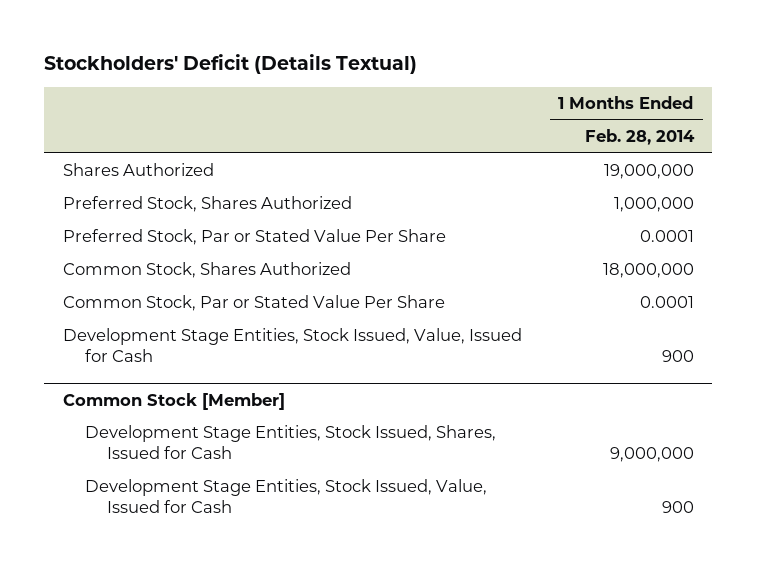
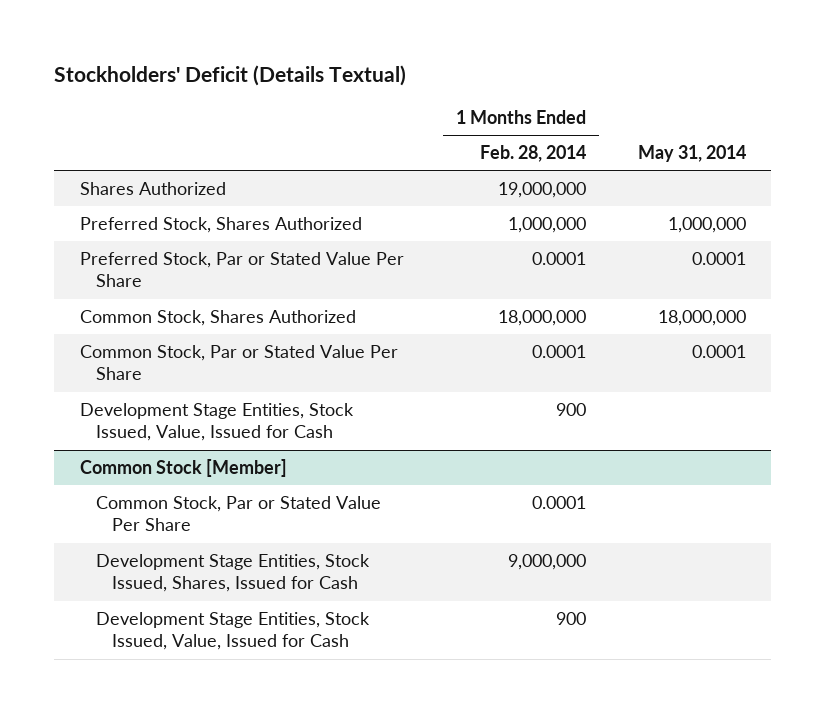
none -> [637,145,746,163] May 31, 2014
none -> [95,496,381,532] Common Stock, Par or Stated Value Per Share

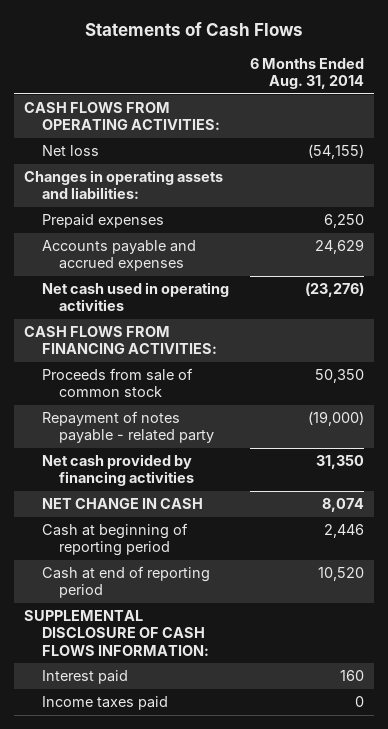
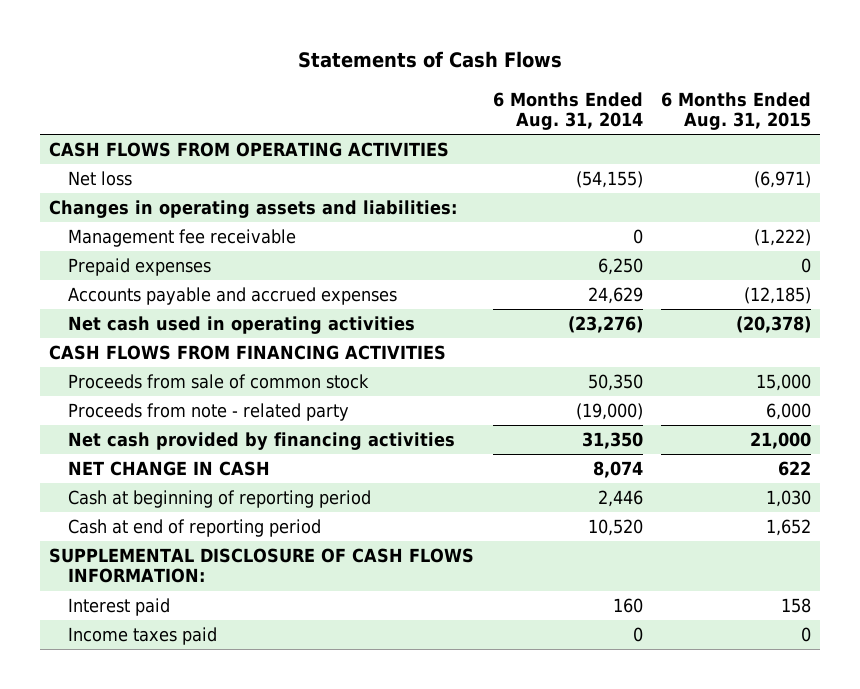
none -> [660,91,811,130] 6 Months Ended Aug. 31, 2015
[24,102,220,131] CASH FLOWS FROM OPERATING ACTIVITIES: -> [49,142,450,158] CASH FLOWS FROM OPERATING ACTIVITIES
none -> [67,229,296,248] Management fee receivable
[24,326,217,355] CASH FLOWS FROM FINANCING ACTIVITIES: -> [49,345,447,361] CASH FLOWS FROM FINANCING ACTIVITIES
[41,411,214,444] Repayment of notes payable - related party -> none
none -> [67,403,349,422] Proceeds from note - related party

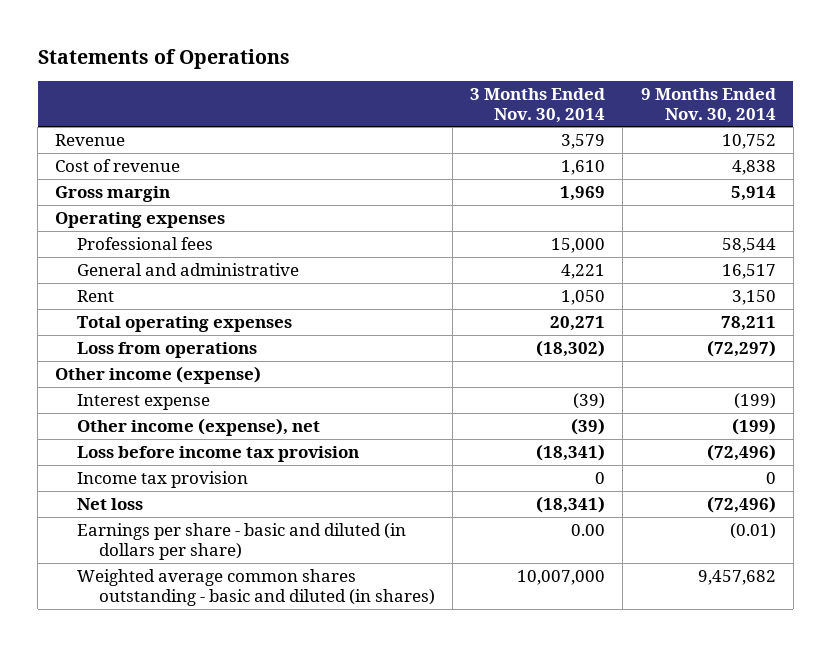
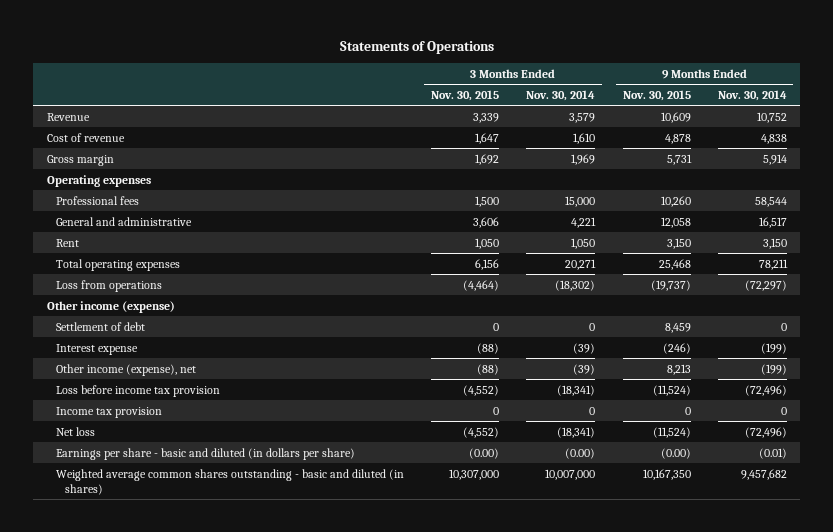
none -> [431,89,500,101] Nov. 30, 2015
none -> [622,89,691,101] Nov. 30, 2015
none -> [56,321,146,331] Settlement of debt
[571,524,606,537] 0.00 -> [565,447,596,459] (0.00)

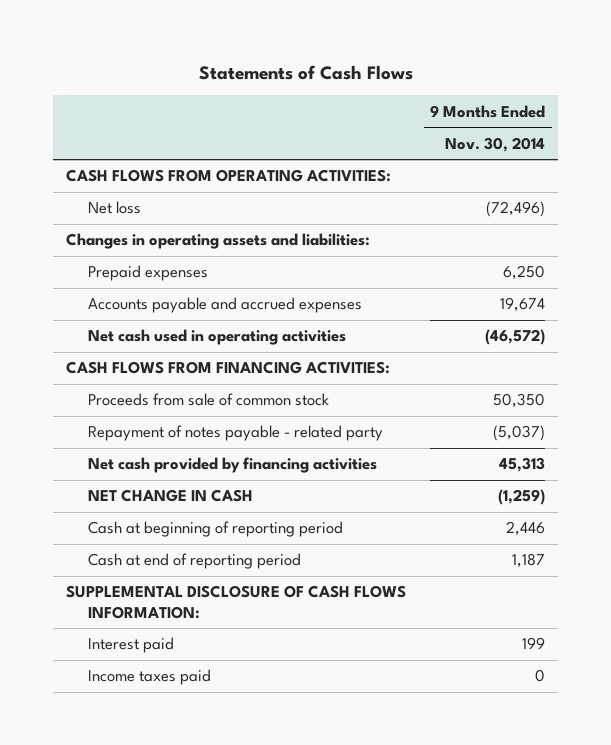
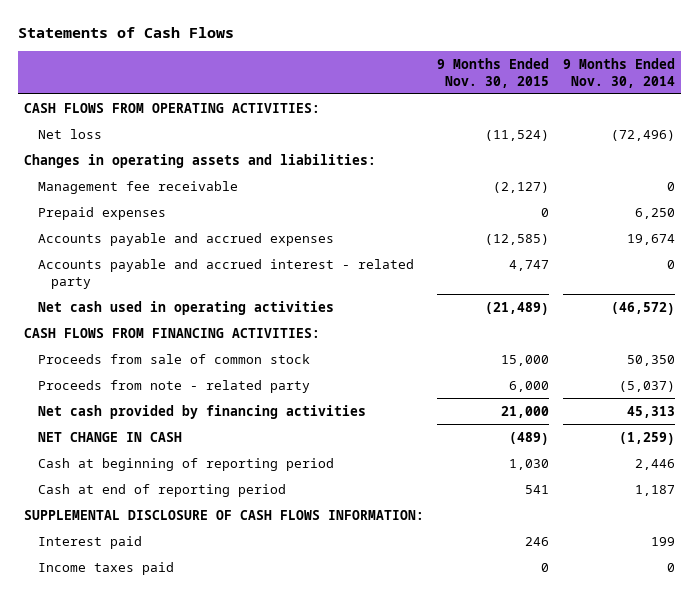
none -> [437,57,550,88] 9 Months Ended Nov. 30, 2015
none -> [37,180,238,194] Management fee receivable
none -> [37,258,414,289] Accounts payable and accrued interest - related party
[88,425,384,442] Repayment of notes payable - related party -> [37,379,310,393] Proceeds from note - related party

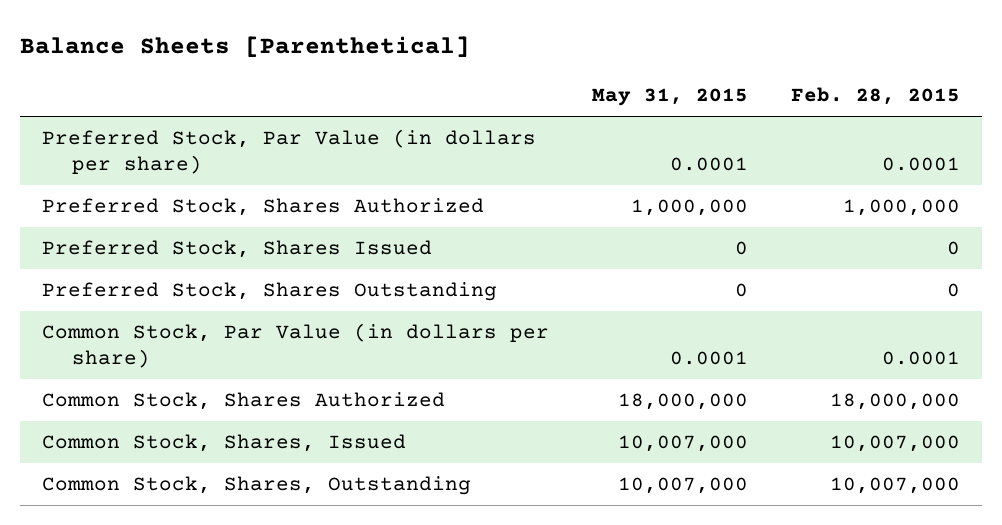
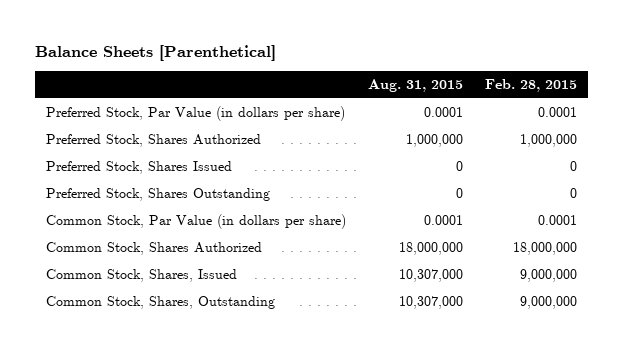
[592,88,749,107] May 31, 2015 -> none
none -> [368,78,464,92] Aug. 31, 2015
[830,435,961,453] 10,007,000 -> [520,269,578,283] 9,000,000
[830,477,961,495] 10,007,000 -> [520,296,578,310] 9,000,000

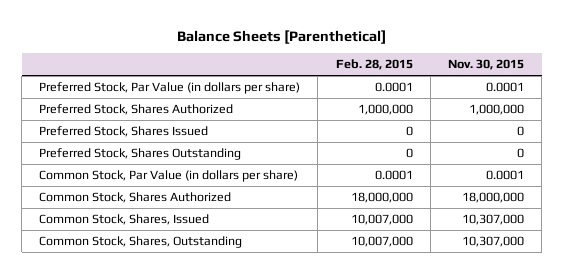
[368,78,464,92] Aug. 31, 2015 -> none
none -> [447,59,524,71] Nov. 30, 2015
[520,269,578,283] 9,000,000 -> [350,214,413,226] 10,007,000
[520,296,578,310] 9,000,000 -> [350,236,413,248] 10,007,000

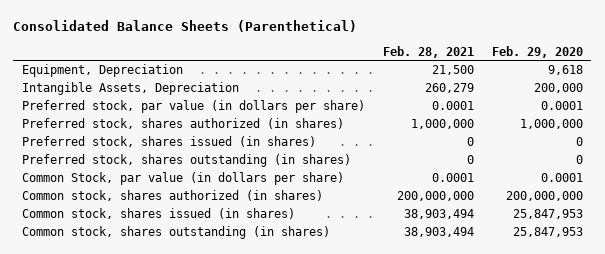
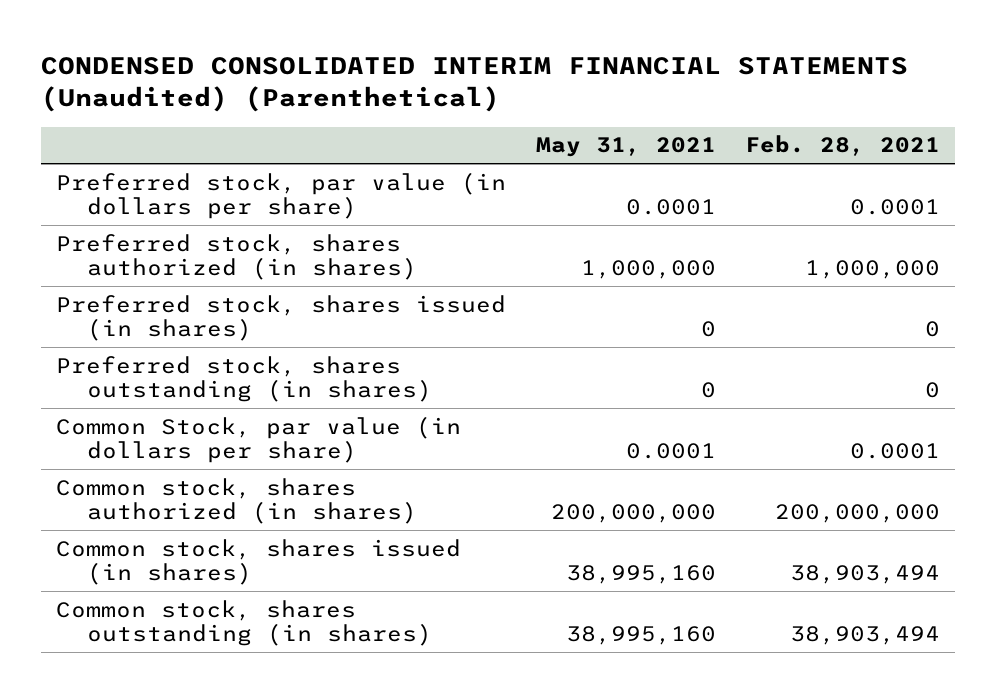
[13,20,358,33] Consolidated Balance Sheets (Parenthetical) -> [41,56,909,112] CONDENSED CONSOLIDATED INTERIM FINANCIAL STATEMENTS (Unaudited) (Parenthetical)
[491,45,583,58] Feb. 29, 2020 -> none
none -> [535,137,716,158] May 31, 2021
[22,63,184,77] Equipment, Depreciation -> none
[22,81,240,95] Intangible Assets, Depreciation -> none

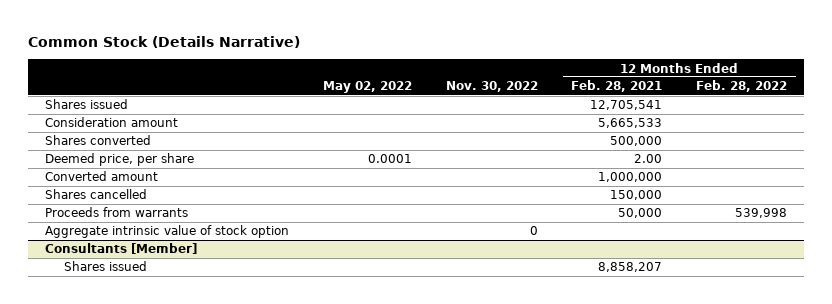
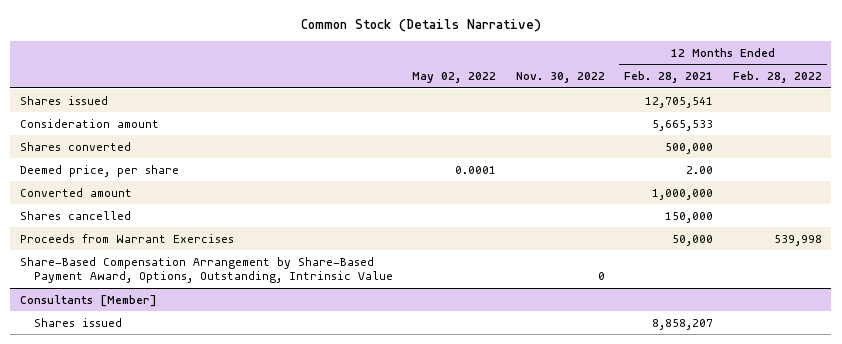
[44,207,188,218] Proceeds from warrants -> [20,233,235,243] Proceeds from Warrant Exercises
[44,225,289,239] Aggregate intrinsic value of stock option -> [20,256,393,284] Share-Based Compensation Arrangement by Share-Based Payment Award, Options, Outstanding, Intrinsic Value

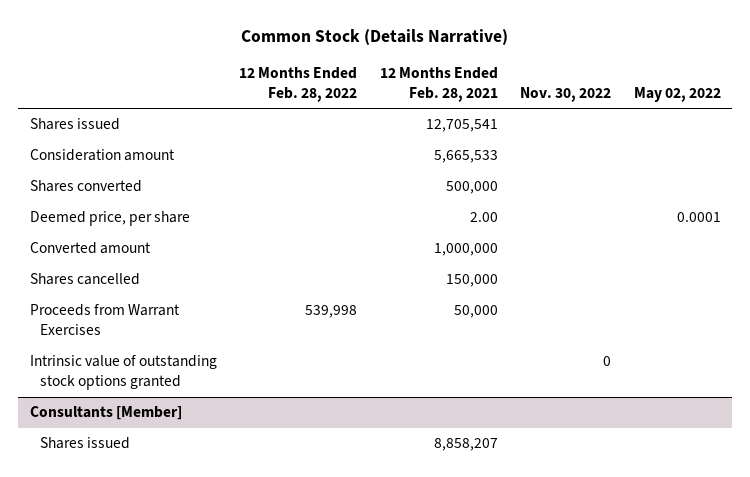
[20,256,393,284] Share-Based Compensation Arrangement by Share-Based Payment Award, Options, Outstanding, Intrinsic Value -> [29,355,217,391] Intrinsic value of outstanding stock options granted

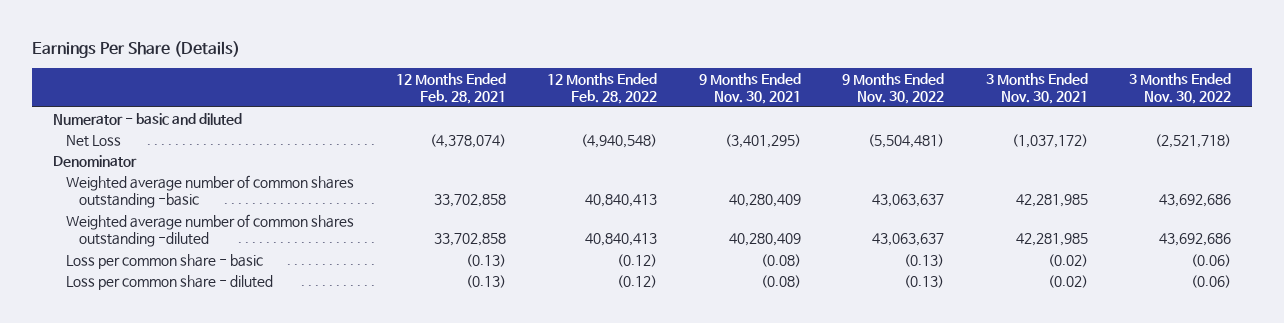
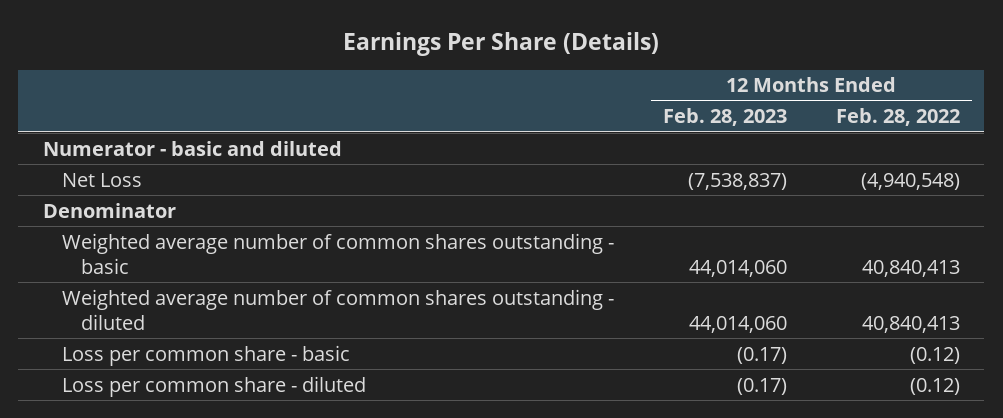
[395,72,506,105] 12 Months Ended Feb. 28, 2021 -> none
[698,72,801,105] 9 Months Ended Nov. 30, 2021 -> none
[842,72,945,105] 9 Months Ended Nov. 30, 2022 -> none
[985,72,1088,105] 3 Months Ended Nov. 30, 2021 -> none
[1129,72,1232,105] 3 Months Ended Nov. 30, 2022 -> none
none -> [662,108,787,127] Feb. 28, 2023
[66,174,355,209] Weighted average number of common shares outstanding -basic -> [61,232,614,274] Weighted average number of common shares outstanding - basic
[66,213,355,248] Weighted average number of common shares outstanding -diluted -> [61,288,614,330] Weighted average number of common shares outstanding - diluted

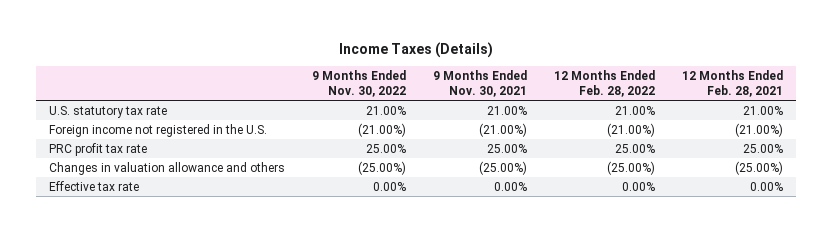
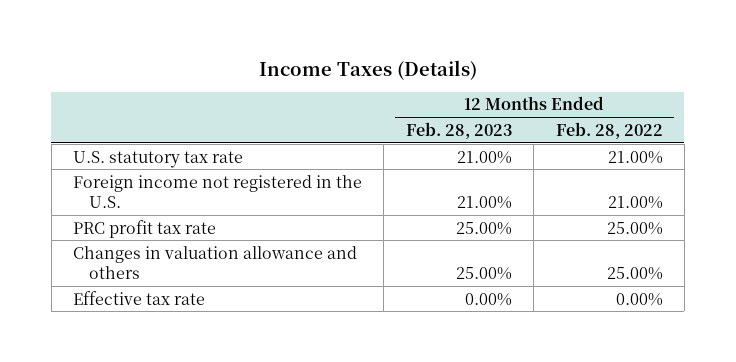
[312,70,407,97] 9 Months Ended Nov. 30, 2022 -> none
[433,70,528,97] 9 Months Ended Nov. 30, 2021 -> none
[681,70,783,97] 12 Months Ended Feb. 28, 2021 -> none
none -> [405,121,512,139] Feb. 28, 2023
[606,122,655,137] (21.00%) -> [607,195,663,209] 21.00%
[606,160,655,175] (25.00%) -> [606,266,663,280] 25.00%

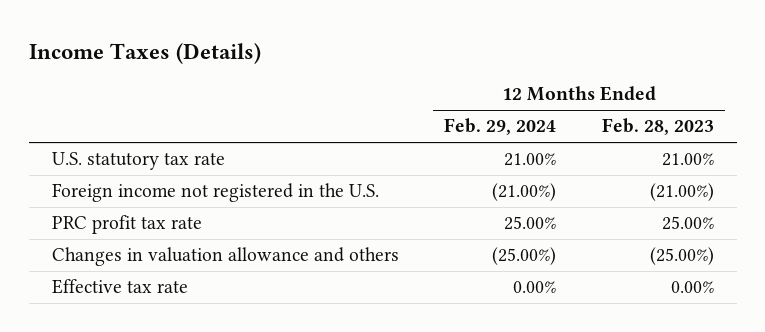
[555,121,663,139] Feb. 28, 2022 -> none
none -> [444,118,557,136] Feb. 29, 2024
[456,195,512,209] 21.00% -> [649,183,714,202] (21.00%)
[455,266,512,280] 25.00% -> [649,247,714,266] (25.00%)

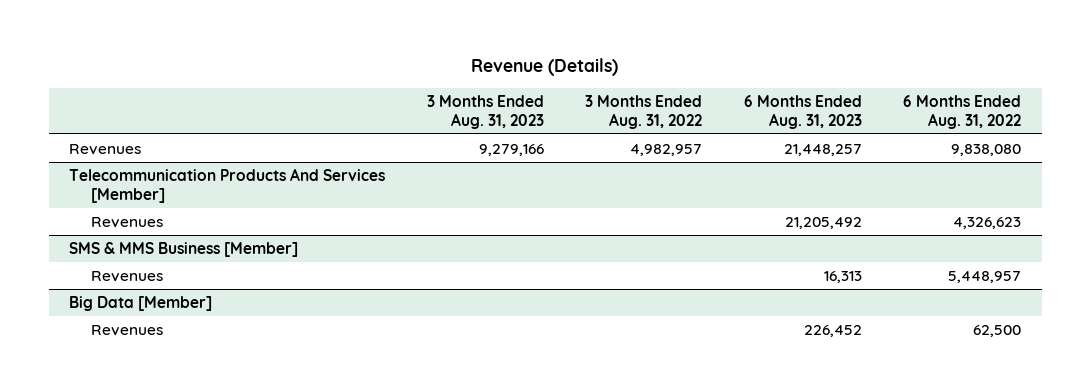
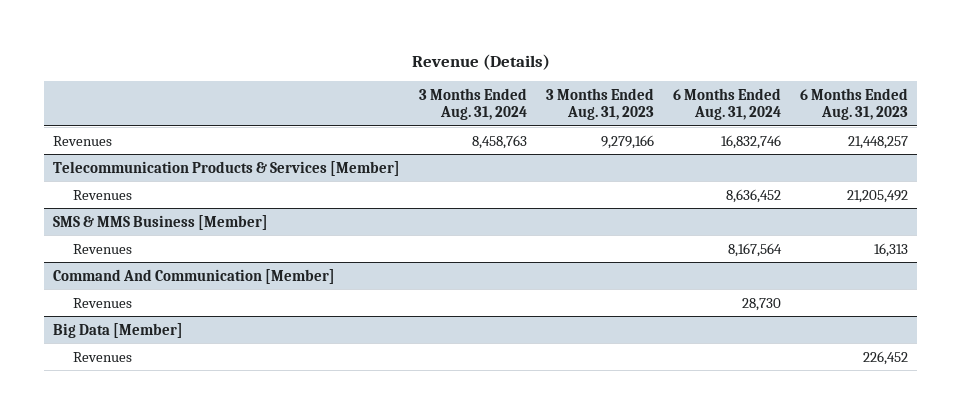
[585,94,703,129] 3 Months Ended Aug. 31, 2022 -> none
[902,94,1021,129] 6 Months Ended Aug. 31, 2022 -> none
none -> [419,87,528,121] 3 Months Ended Aug. 31, 2024
none -> [672,87,781,121] 6 Months Ended Aug. 31, 2024
[69,167,386,204] Telecommunication Products And Services [Member] -> [53,160,401,176] Telecommunication Products & Services [Member]
none -> [53,268,336,284] Command And Communication [Member]
none -> [73,297,133,308] Revenues

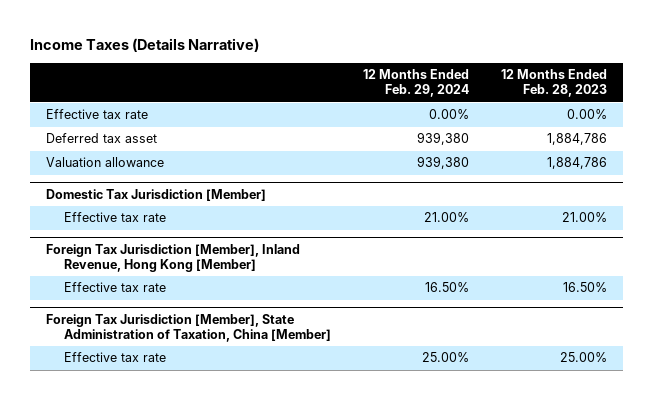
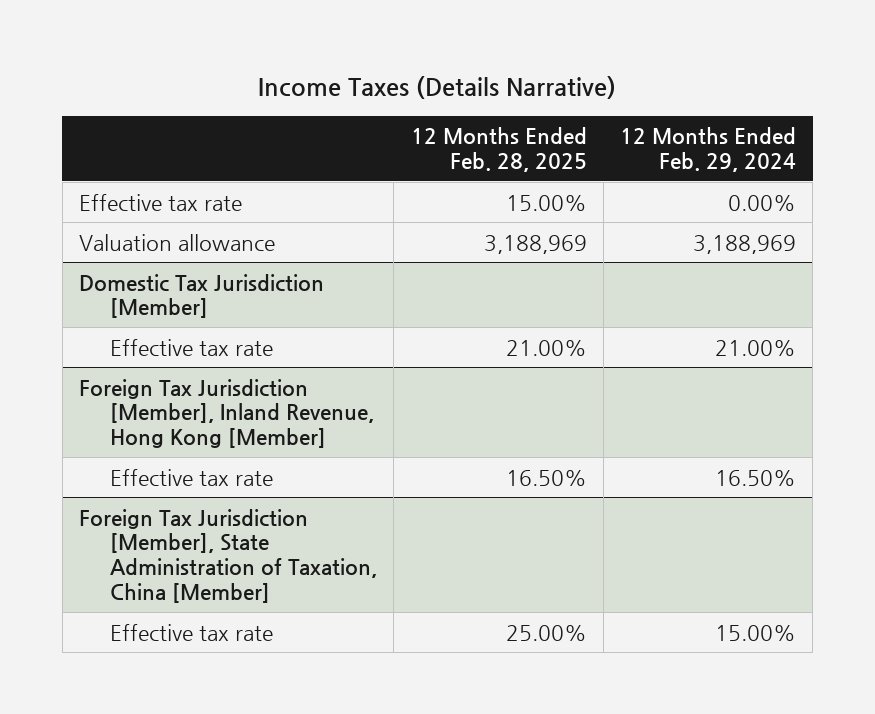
[500,69,607,98] 12 Months Ended Feb. 28, 2023 -> none
none -> [410,127,587,173] 12 Months Ended Feb. 28, 2025
[46,133,158,144] Deferred tax asset -> none
[417,156,470,170] 939,380 -> [693,234,797,254] 3,188,969
[422,352,470,363] 25.00% -> [715,624,797,641] 15.00%

